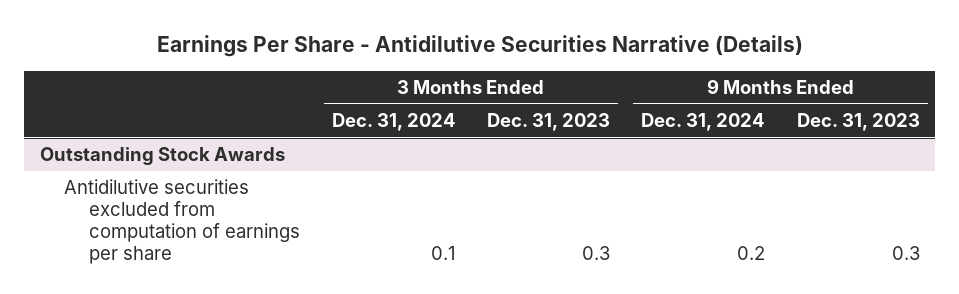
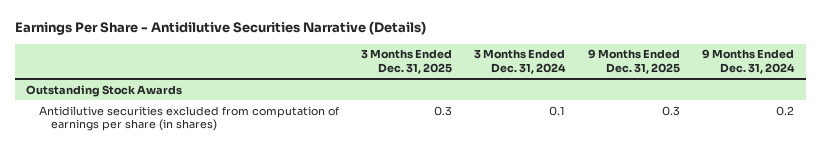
[486,112,610,131] Dec. 31, 2023 -> none
[796,112,920,131] Dec. 31, 2023 -> none
none -> [361,49,453,74] 3 Months Ended Dec. 31, 2025
none -> [587,49,680,74] 9 Months Ended Dec. 31, 2025
[64,179,301,265] Antidilutive securities excluded from computation of earnings per share -> [38,105,340,132] Antidilutive securities excluded from computation of earnings per share (in shares)

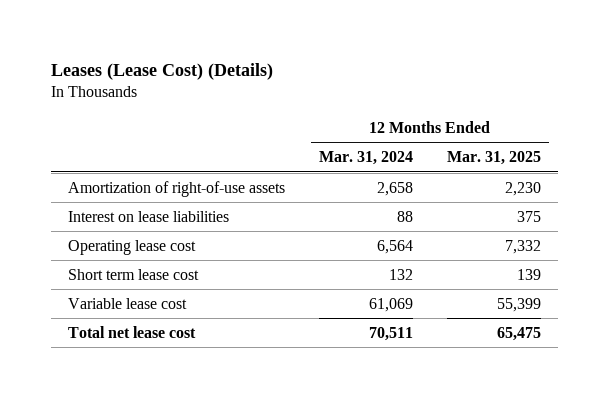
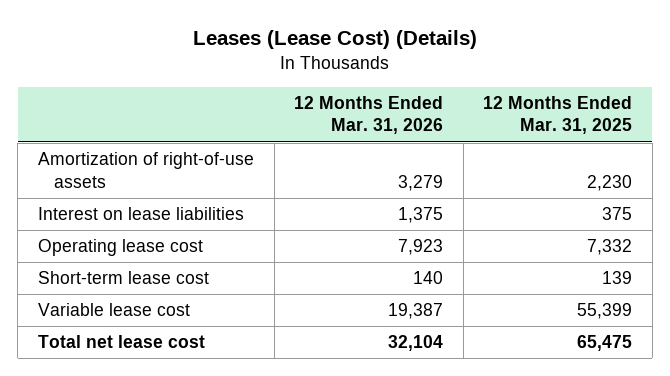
[319,151,414,166] Mar. 31, 2024 -> none
none -> [294,96,444,135] 12 Months Ended Mar. 31, 2026
[68,268,200,280] Short term lease cost -> [37,271,209,285] Short-term lease cost

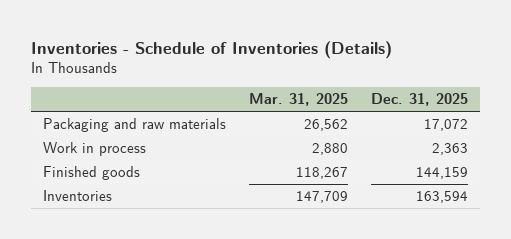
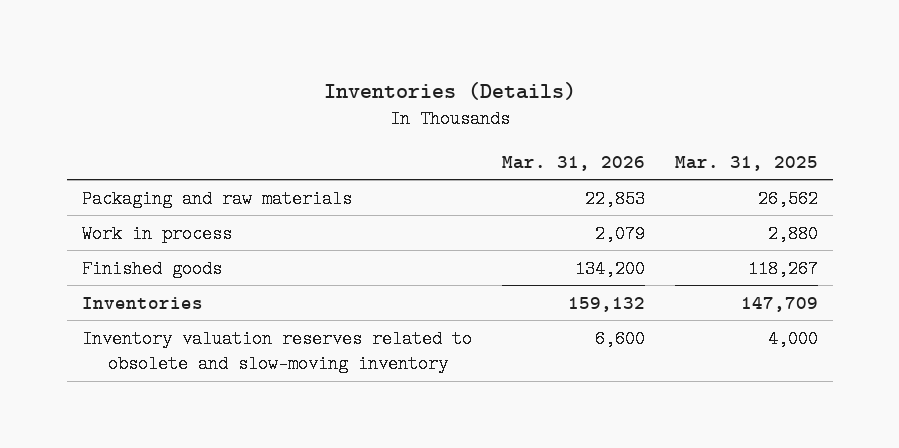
[31,40,393,59] Inventories - Schedule of Inventories (Details) -> [323,81,576,100] Inventories (Details)
[371,93,469,107] Dec. 31, 2025 -> none
none -> [501,155,645,171] Mar. 31, 2026
none -> [81,329,472,374] Inventory valuation reserves related to obsolete and slow-moving inventory

